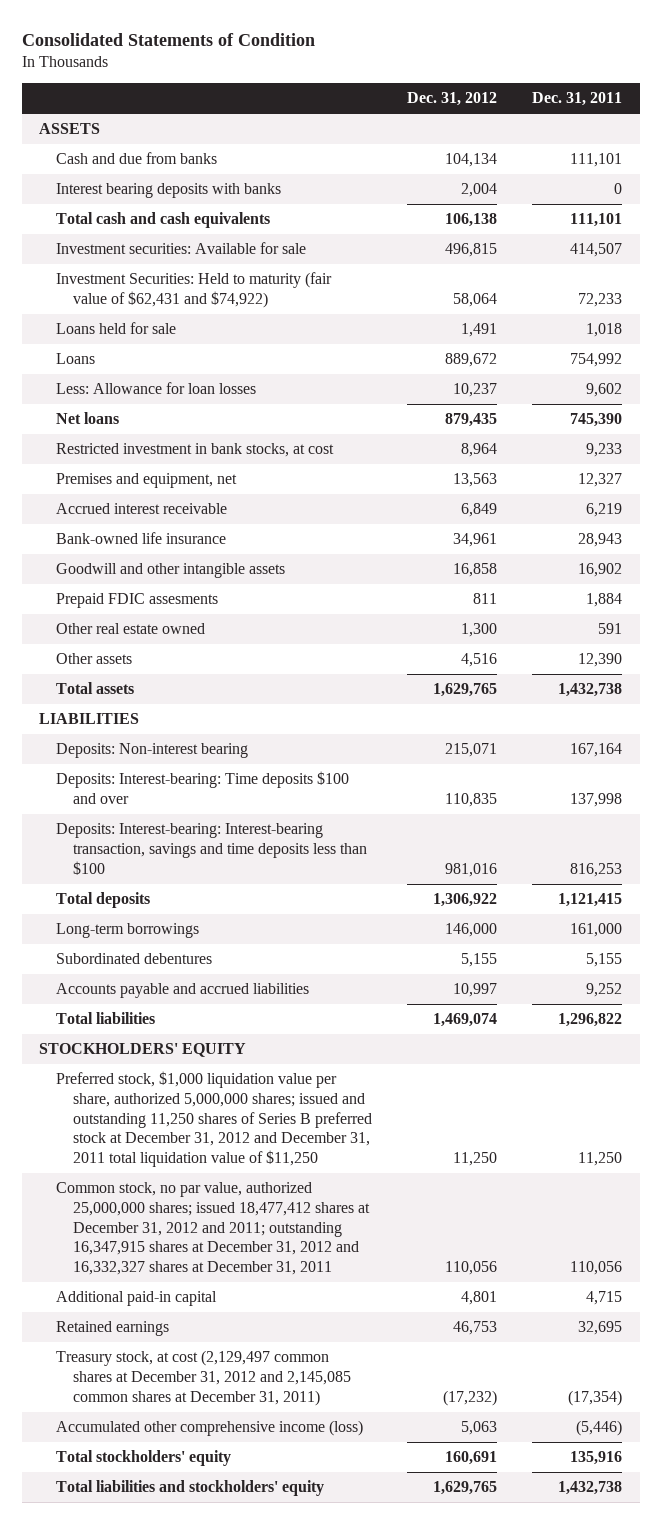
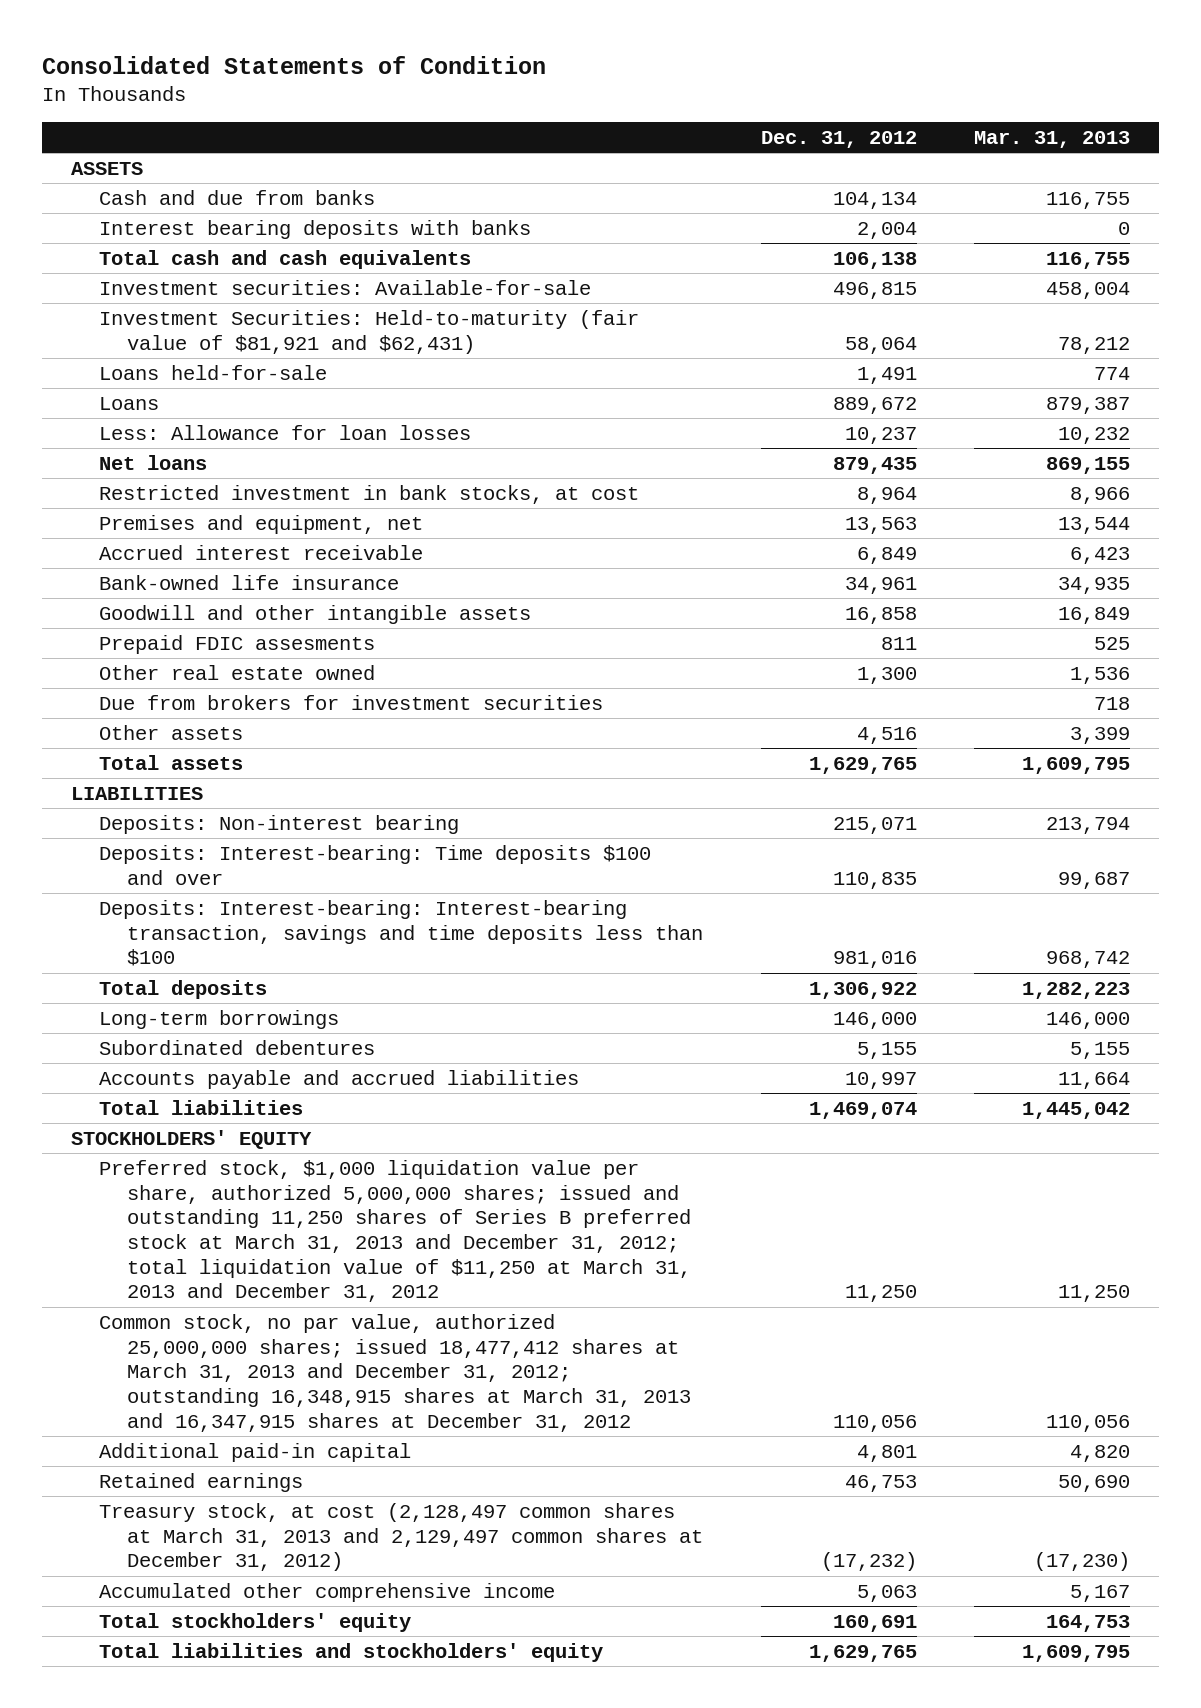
[532,92,623,107] Dec. 31, 2011 -> none
none -> [974,130,1131,148] Mar. 31, 2013
[56,242,307,255] Investment securities: Available for sale -> [98,279,591,295] Investment securities: Available-for-sale
[56,272,333,308] Investment Securities: Held to maturity (fair value of $62,431 and $74,922) -> [98,309,639,354] Investment Securities: Held-to-maturity (fair value of $81,921 and $62,431)
[56,322,177,335] Loans held for sale -> [98,364,327,380] Loans held-for-sale
none -> [98,694,603,710] Due from brokers for investment securities
[56,1071,373,1167] Preferred stock, $1,000 liquidation value per share, authorized 5,000,000 shares; issued and outstanding 11,250 shares of Series B preferred stock at December 31, 2012 and December 31, 2011 total liquidation value of $11,250 -> [98,1159,691,1303] Preferred stock, $1,000 liquidation value per share, authorized 5,000,000 shares; issued and outstanding 11,250 shares of Series B preferred stock at March 31, 2013 and December 31, 2012; total liquidation value of $11,250 at March 31, 2013 and December 31, 2012
[56,1182,371,1275] Common stock, no par value, authorized 25,000,000 shares; issued 18,477,412 shares at December 31, 2012 and 2011; outstanding 16,347,915 shares at December 31, 2012 and 16,332,327 shares at December 31, 2011 -> [98,1313,691,1432] Common stock, no par value, authorized 25,000,000 shares; issued 18,477,412 shares at March 31, 2013 and December 31, 2012; outstanding 16,348,915 shares at March 31, 2013 and 16,347,915 shares at December 31, 2012
[56,1350,352,1406] Treasury stock, at cost (2,129,497 common shares at December 31, 2012 and 2,145,085 common shares at December 31, 2011) -> [98,1502,703,1572] Treasury stock, at cost (2,128,497 common shares at March 31, 2013 and 2,129,497 common shares at December 31, 2012)
[56,1420,364,1437] Accumulated other comprehensive income (loss) -> [98,1582,555,1602] Accumulated other comprehensive income

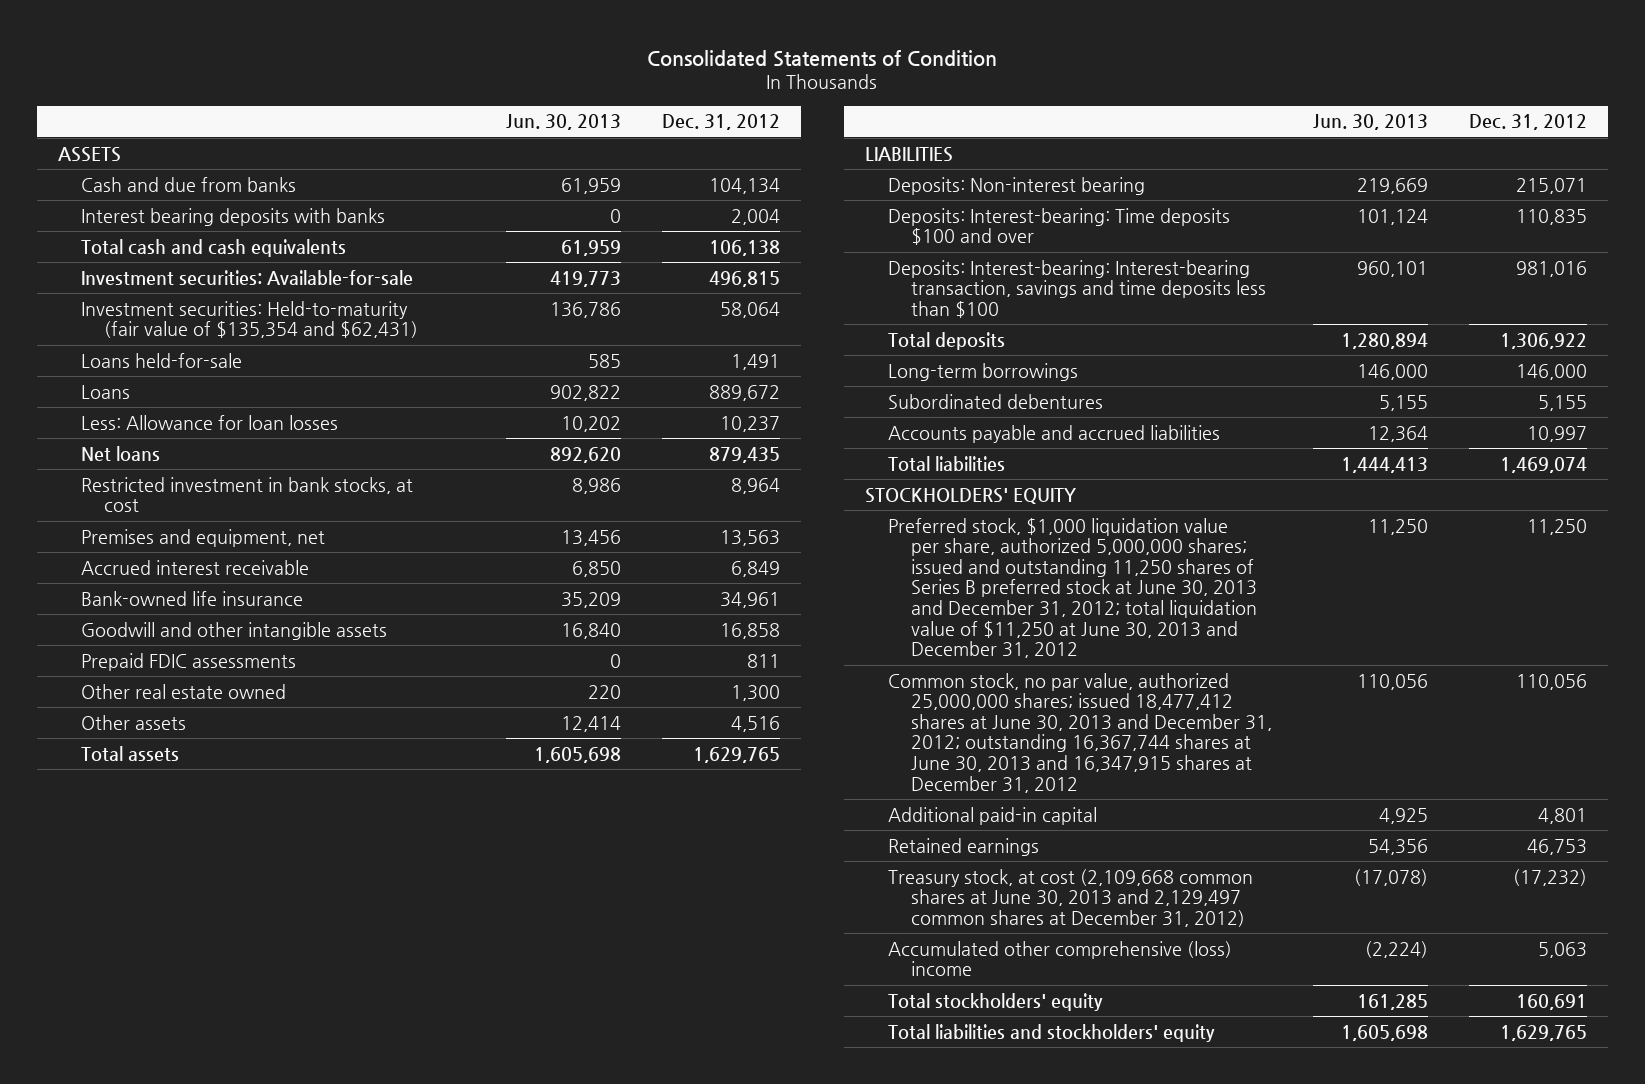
[974,130,1131,148] Mar. 31, 2013 -> none
none -> [505,114,621,131] Jun. 30, 2013
[98,309,639,354] Investment Securities: Held-to-maturity (fair value of $81,921 and $62,431) -> [80,300,418,339] Investment securities: Held-to-maturity (fair value of $135,354 and $62,431)
[98,634,375,654] Prepaid FDIC assesments -> [80,652,296,671] Prepaid FDIC assessments
[98,694,603,710] Due from brokers for investment securities -> none
[98,1159,691,1303] Preferred stock, $1,000 liquidation value per share, authorized 5,000,000 shares; issued and outstanding 11,250 shares of Series B preferred stock at March 31, 2013 and December 31, 2012; total liquidation value of $11,250 at March 31, 2013 and December 31, 2012 -> [887,517,1257,659] Preferred stock, $1,000 liquidation value per share, authorized 5,000,000 shares; issued and outstanding 11,250 shares of Series B preferred stock at June 30, 2013 and December 31, 2012; total liquidation value of $11,250 at June 30, 2013 and December 31, 2012
[98,1313,691,1432] Common stock, no par value, authorized 25,000,000 shares; issued 18,477,412 shares at March 31, 2013 and December 31, 2012; outstanding 16,348,915 shares at March 31, 2013 and 16,347,915 shares at December 31, 2012 -> [887,672,1272,793] Common stock, no par value, authorized 25,000,000 shares; issued 18,477,412 shares at June 30, 2013 and December 31, 2012; outstanding 16,367,744 shares at June 30, 2013 and 16,347,915 shares at December 31, 2012
[98,1502,703,1572] Treasury stock, at cost (2,128,497 common shares at March 31, 2013 and 2,129,497 common shares at December 31, 2012) -> [887,868,1253,927] Treasury stock, at cost (2,109,668 common shares at June 30, 2013 and 2,129,497 common shares at December 31, 2012)
[98,1582,555,1602] Accumulated other comprehensive income -> [887,940,1232,977] Accumulated other comprehensive (loss) income

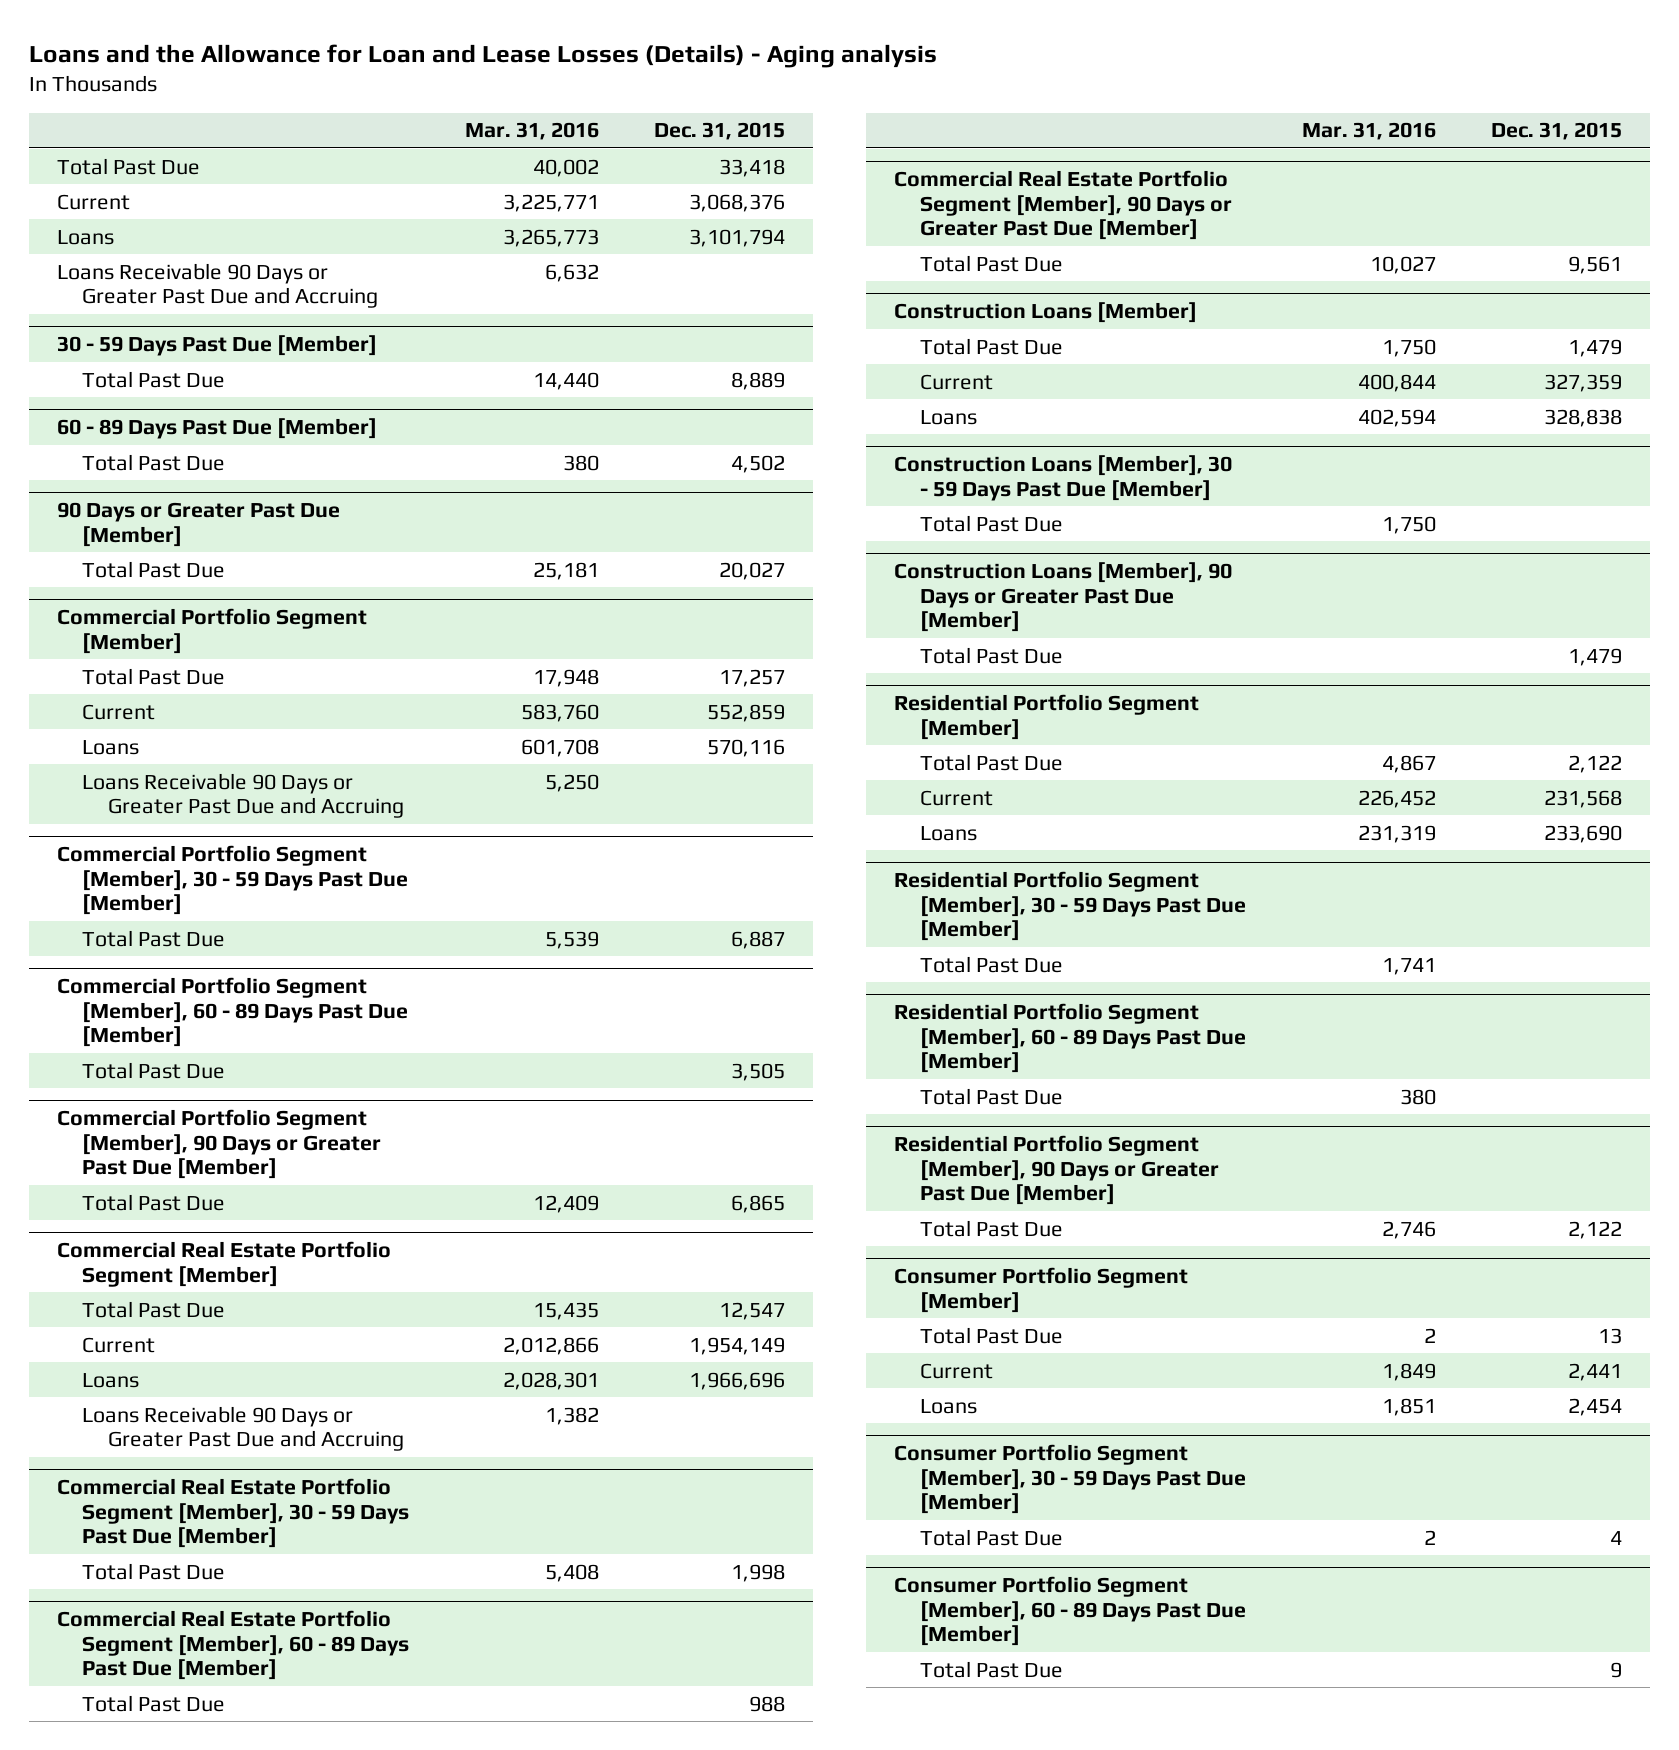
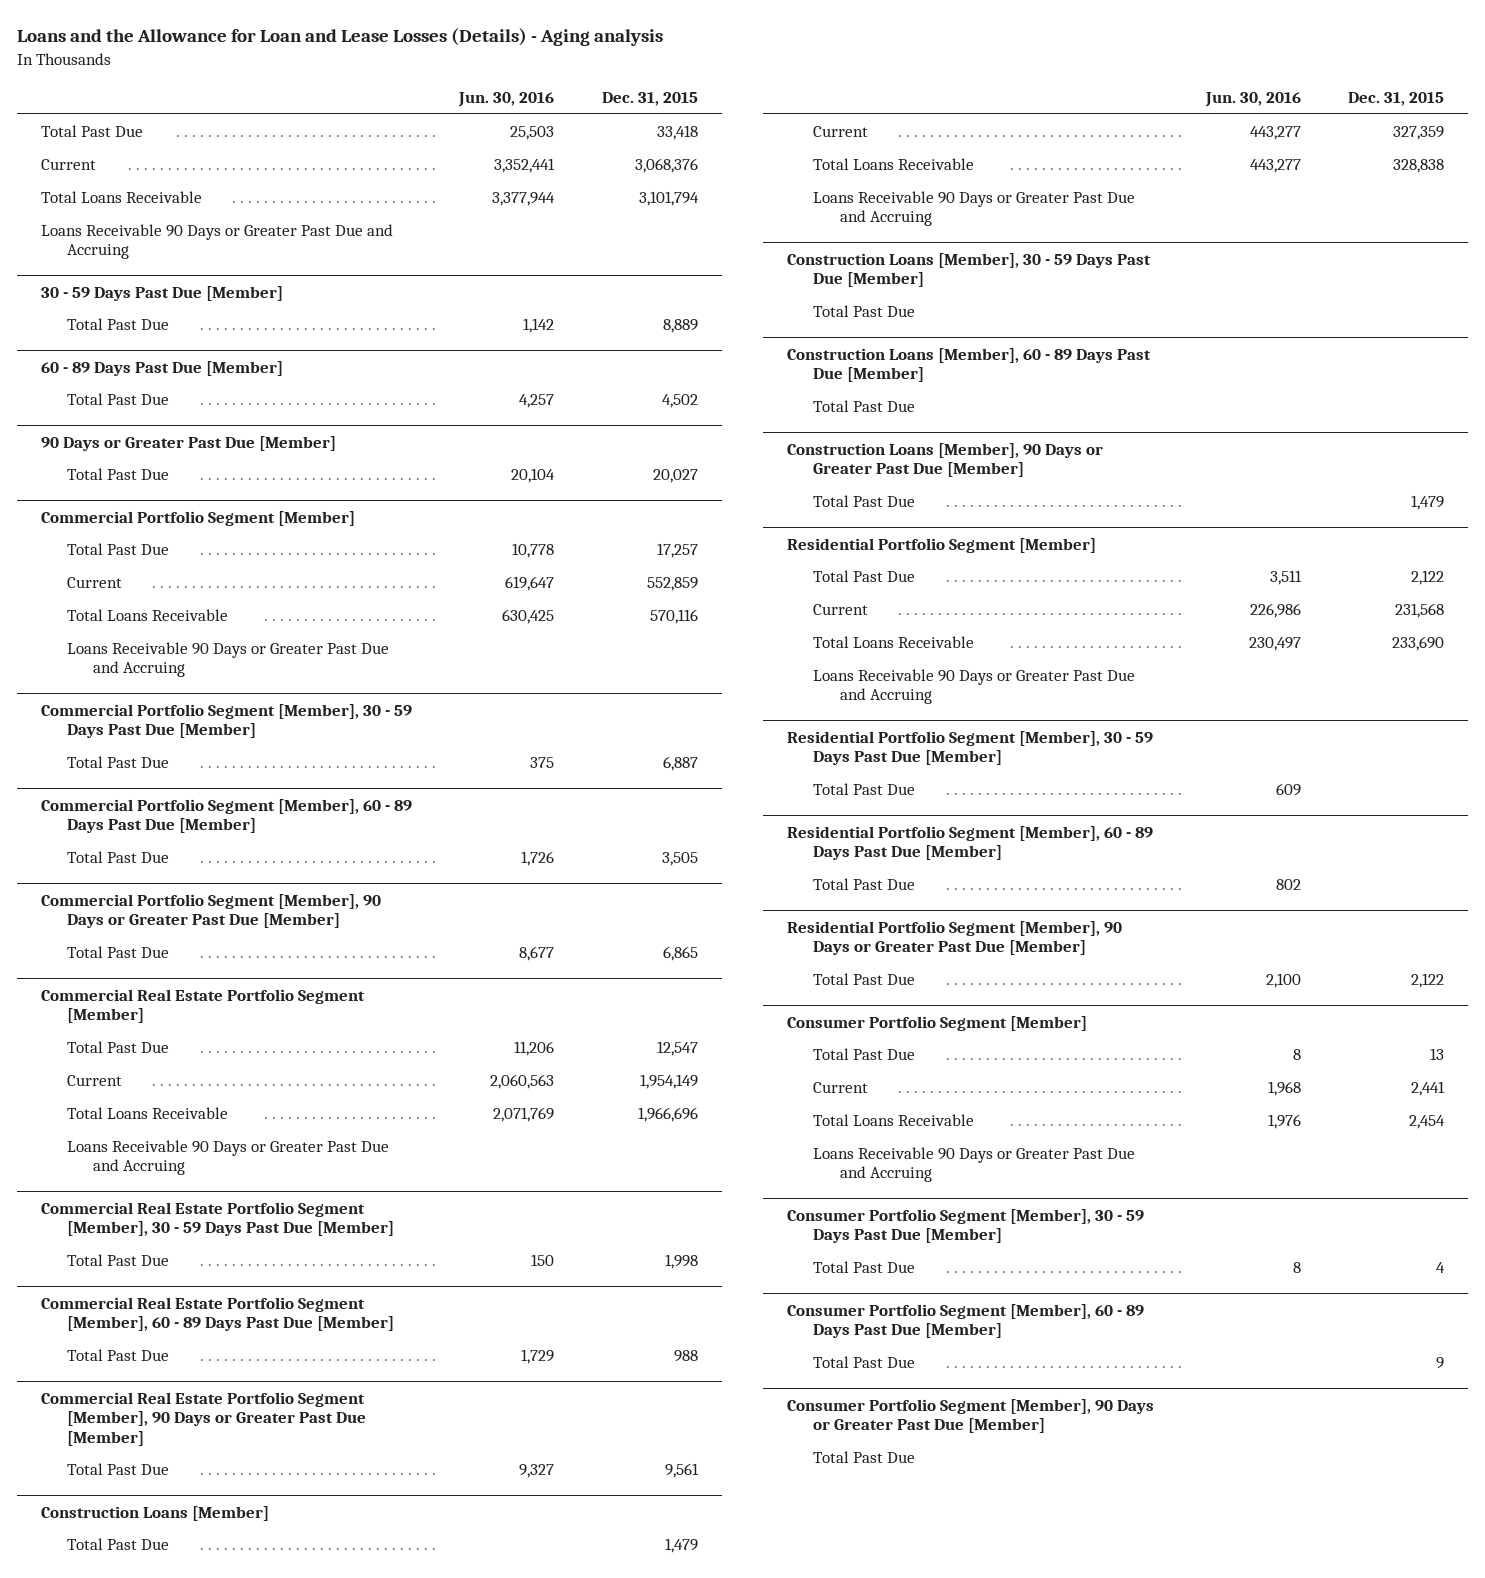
[464,122,599,141] Mar. 31, 2016 -> none
none -> [458,92,555,108] Jun. 30, 2016
[56,229,114,245] Loans -> [40,190,202,203] Total Loans Receivable
[82,739,140,755] Loans -> [66,608,228,621] Total Loans Receivable
[82,1372,140,1388] Loans -> [66,1106,228,1119] Total Loans Receivable
[919,409,977,425] Loans -> [813,157,975,170] Total Loans Receivable
none -> [813,190,1136,227] Loans Receivable 90 Days or Greater Past Due and Accruing
none -> [787,347,1152,383] Construction Loans [Member], 60 - 89 Days Past Due [Member]
none -> [813,399,916,412] Total Past Due
[919,825,977,841] Loans -> [813,635,975,648] Total Loans Receivable
none -> [813,668,1136,705] Loans Receivable 90 Days or Greater Past Due and Accruing
[919,1398,977,1414] Loans -> [813,1113,975,1126] Total Loans Receivable
none -> [813,1146,1136,1183] Loans Receivable 90 Days or Greater Past Due and Accruing
none -> [787,1398,1155,1434] Consumer Portfolio Segment [Member], 90 Days or Greater Past Due [Member]
none -> [813,1450,916,1463] Total Past Due

